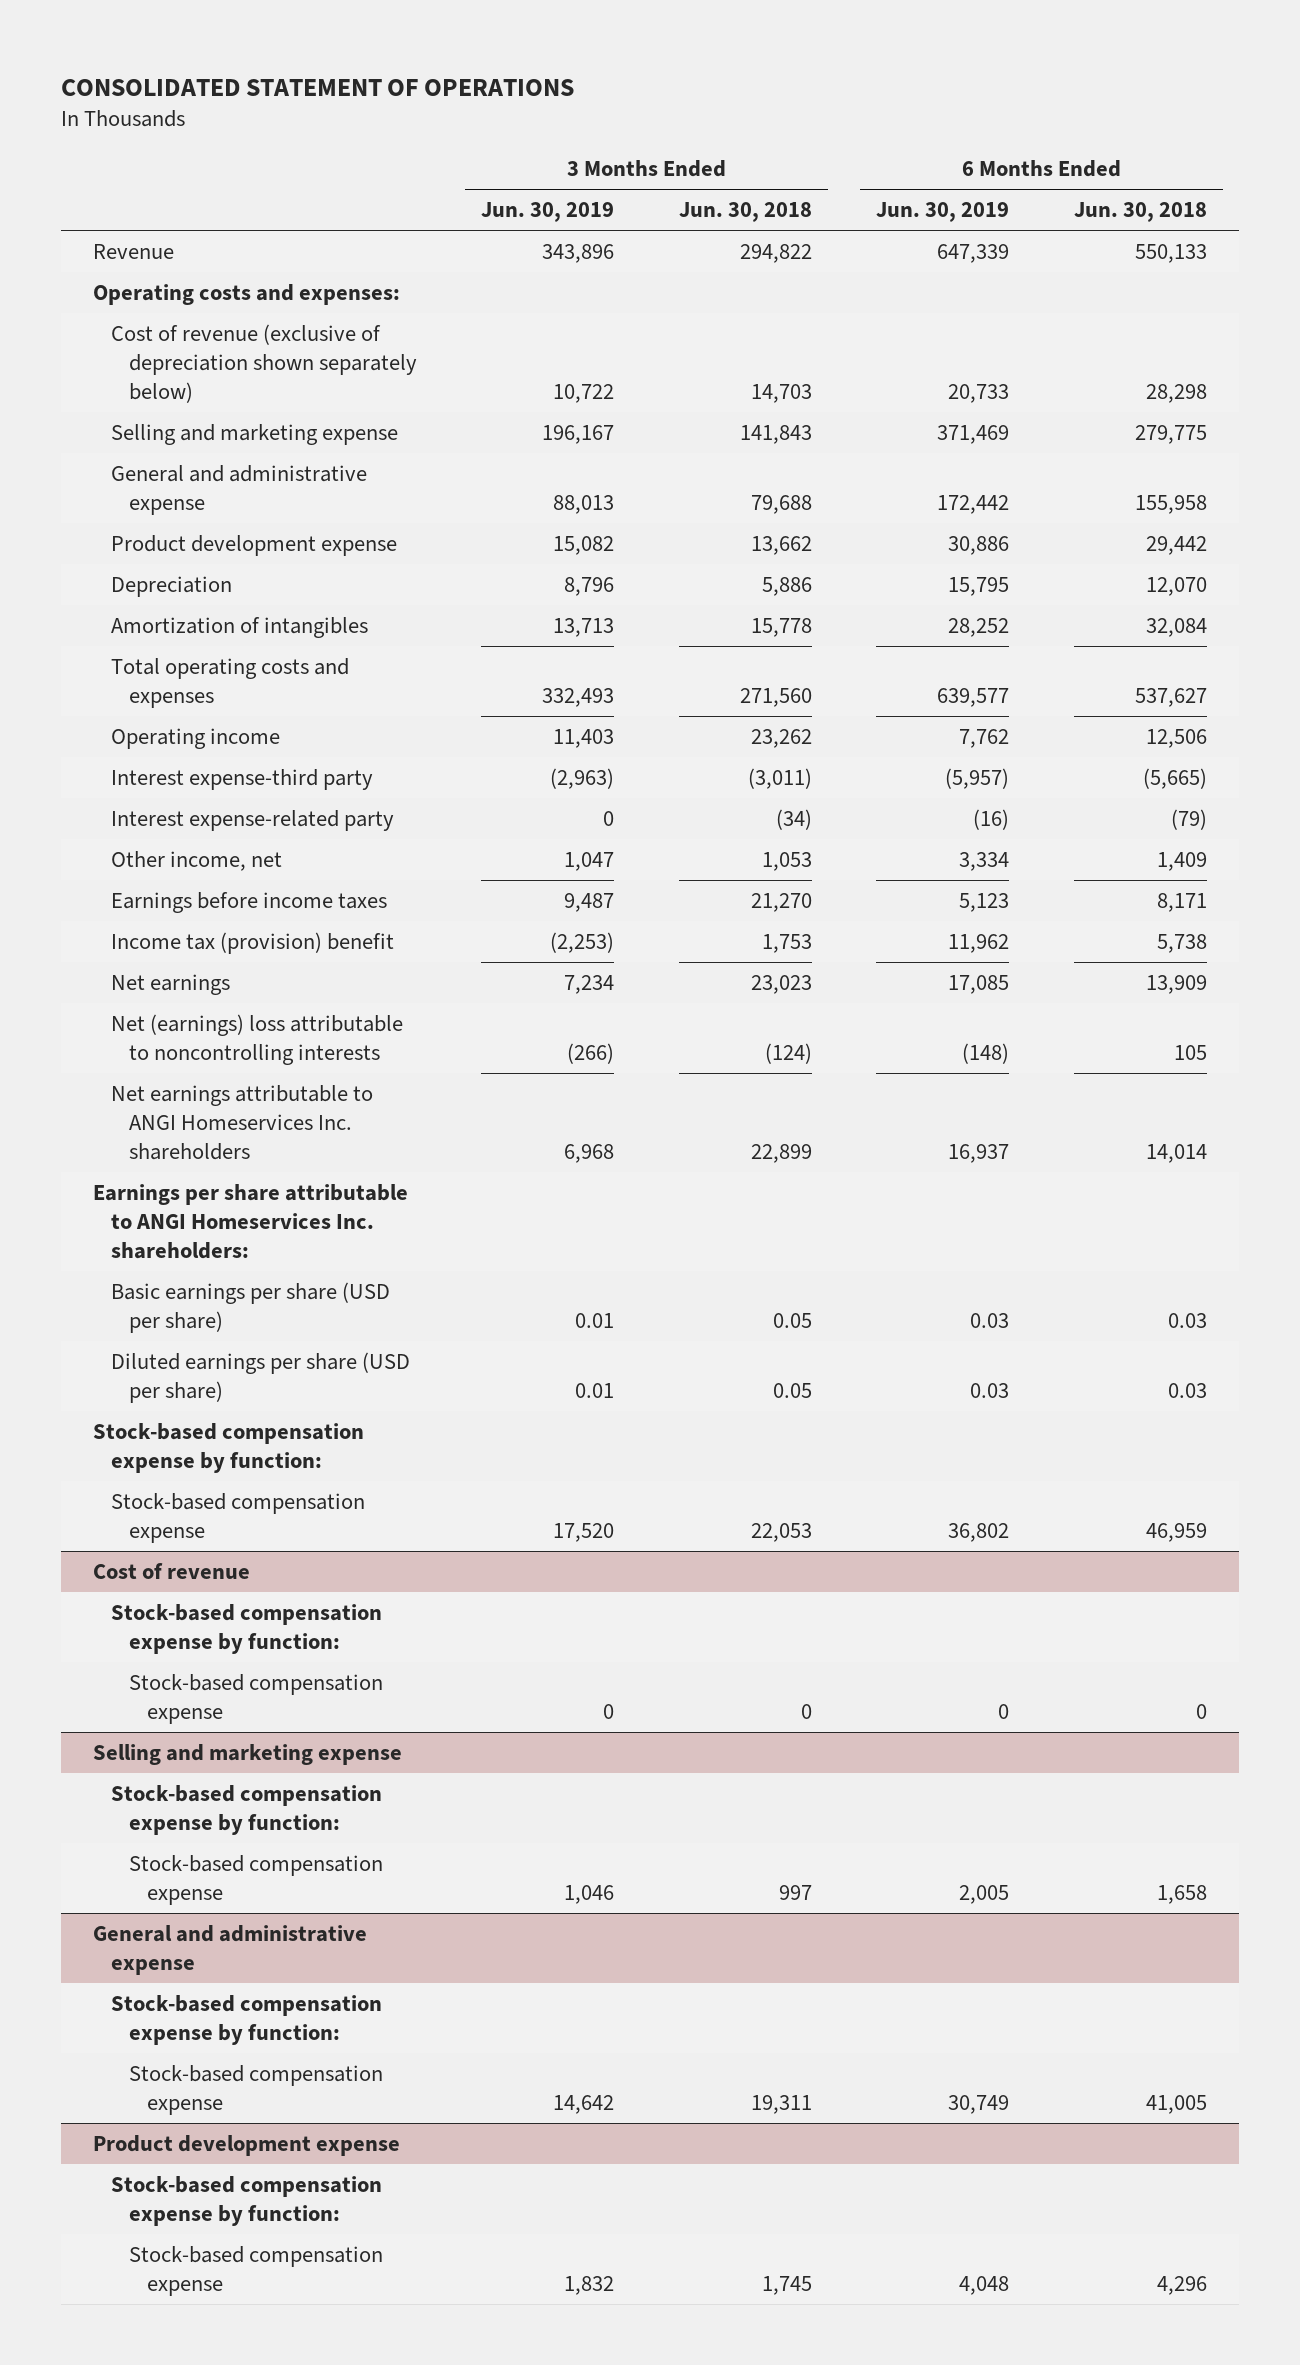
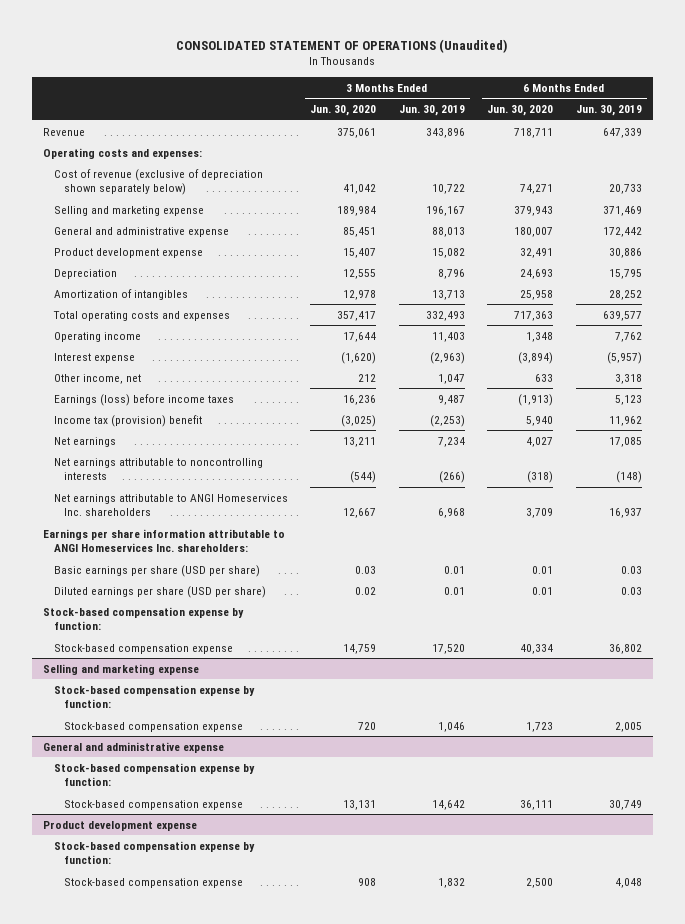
[60,78,574,96] CONSOLIDATED STATEMENT OF OPERATIONS -> [176,38,508,53] CONSOLIDATED STATEMENT OF OPERATIONS (Unaudited)
[678,202,812,223] Jun. 30, 2018 -> none
[1073,202,1207,223] Jun. 30, 2018 -> none
none -> [310,105,377,117] Jun. 30, 2020
none -> [487,105,554,117] Jun. 30, 2020
[110,809,394,831] Interest expense-related party -> none
[110,768,373,790] Interest expense-third party -> [53,352,135,363] Interest expense
[959,851,1010,871] 3,334 -> [614,373,642,384] 3,318
[110,891,387,913] Earnings before income taxes -> [53,393,234,406] Earnings (loss) before income taxes
[110,1013,403,1065] Net (earnings) loss attributable to noncontrolling interests -> [53,457,263,481] Net earnings attributable to noncontrolling interests
[93,1183,409,1259] Earnings per share attributable to ANGI Homeservices Inc. shareholders: -> [43,528,286,553] Earnings per share information attributable to ANGI Homeservices Inc. shareholders:
[93,1562,251,1579] Cost of revenue -> none
[110,1603,382,1654] Stock-based compensation expense by function: -> none
[128,1673,383,1724] Stock-based compensation expense -> none

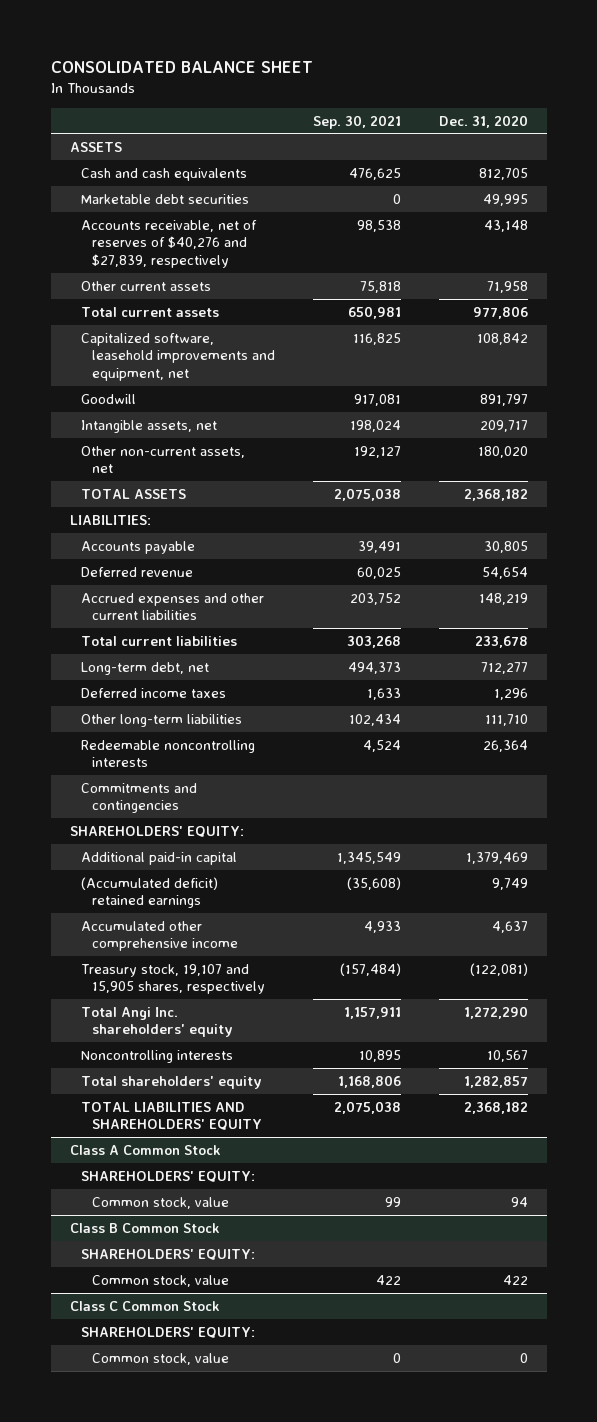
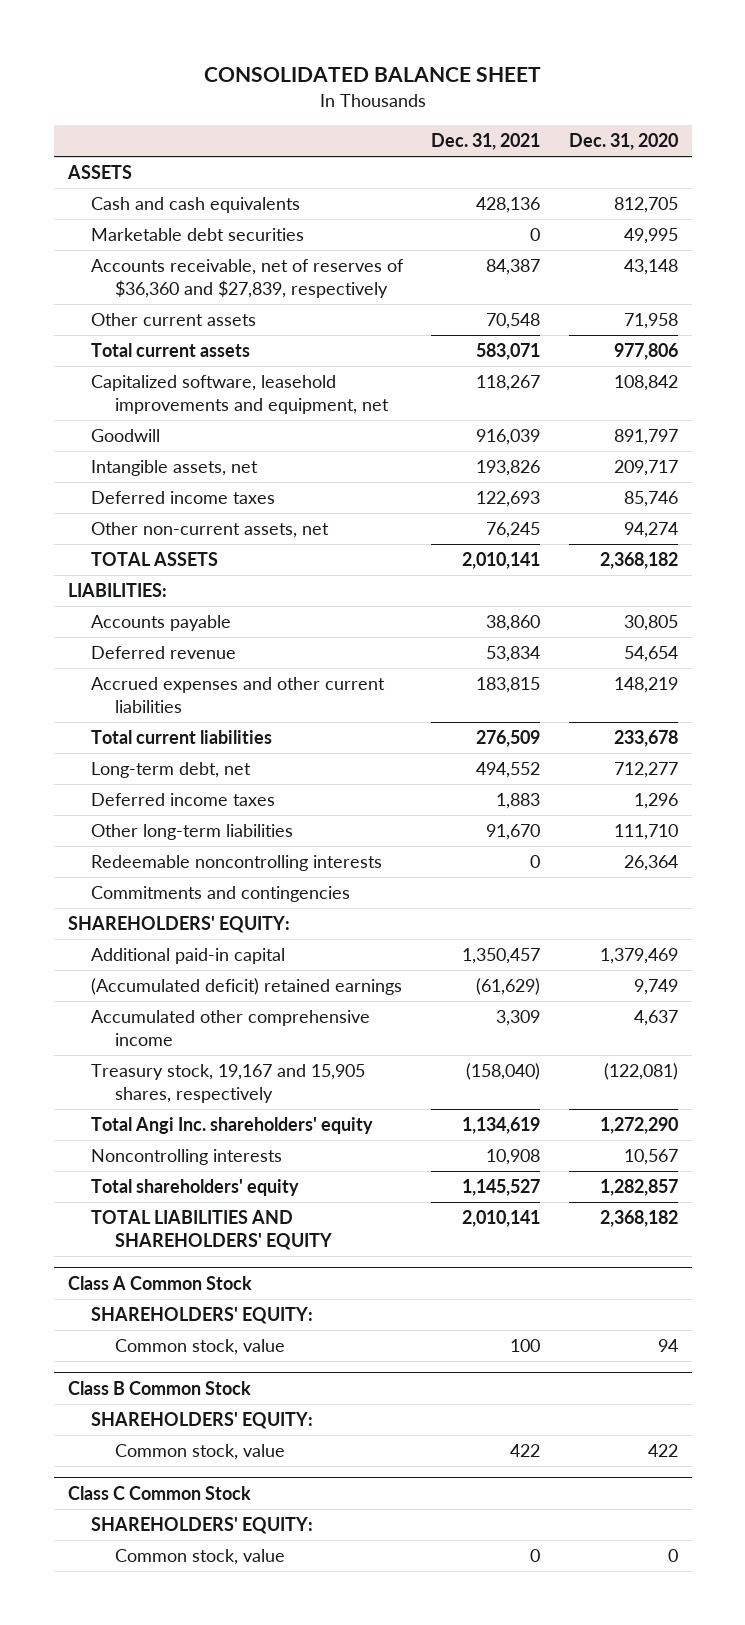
[312,114,401,129] Sep. 30, 2021 -> none
none -> [431,133,541,151] Dec. 31, 2021
[80,219,257,269] Accounts receivable, net of reserves of $40,276 and $27,839, respectively -> [91,259,405,298] Accounts receivable, net of reserves of $36,360 and $27,839, respectively
none -> [91,491,276,505] Deferred income taxes
[477,445,528,458] 180,020 -> [623,522,678,539] 94,274
[80,963,266,995] Treasury stock, 19,107 and 15,905 shares, respectively -> [91,1064,366,1103] Treasury stock, 19,167 and 15,905 shares, respectively

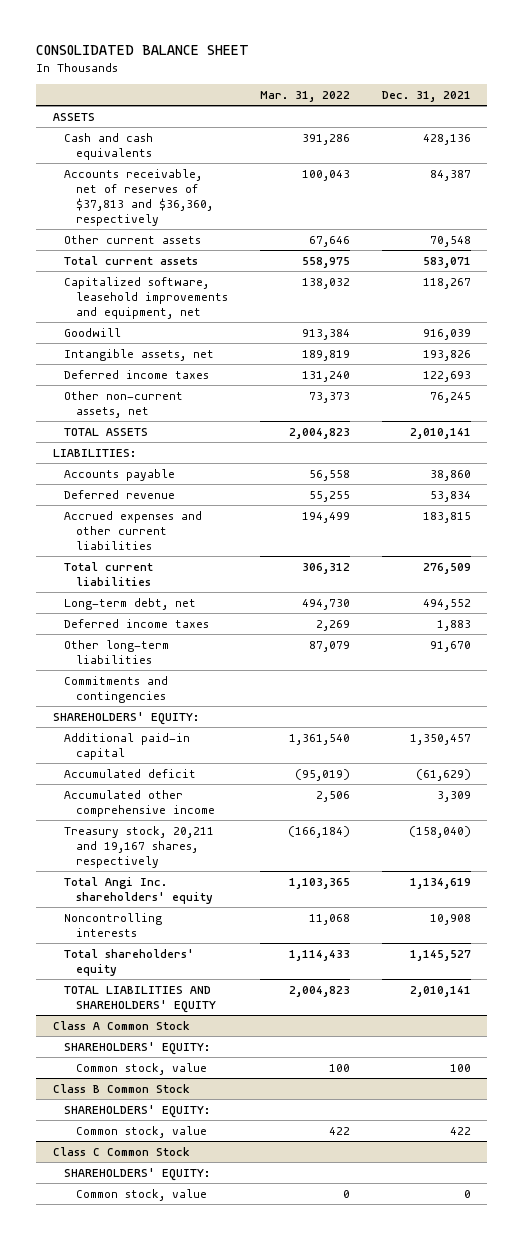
[568,133,678,151] Dec. 31, 2020 -> none
none -> [259,90,350,102] Mar. 31, 2022
[91,228,305,242] Marketable debt securities -> none
[91,259,405,298] Accounts receivable, net of reserves of $36,360 and $27,839, respectively -> [64,168,213,226] Accounts receivable, net of reserves of $37,813 and $36,360, respectively
[91,855,383,872] Redeemable noncontrolling interests -> none
[91,978,403,996] (Accumulated deficit) retained earnings -> [64,768,197,778] Accumulated deficit
[91,1064,366,1103] Treasury stock, 19,167 and 15,905 shares, respectively -> [64,825,215,868] Treasury stock, 20,211 and 19,167 shares, respectively

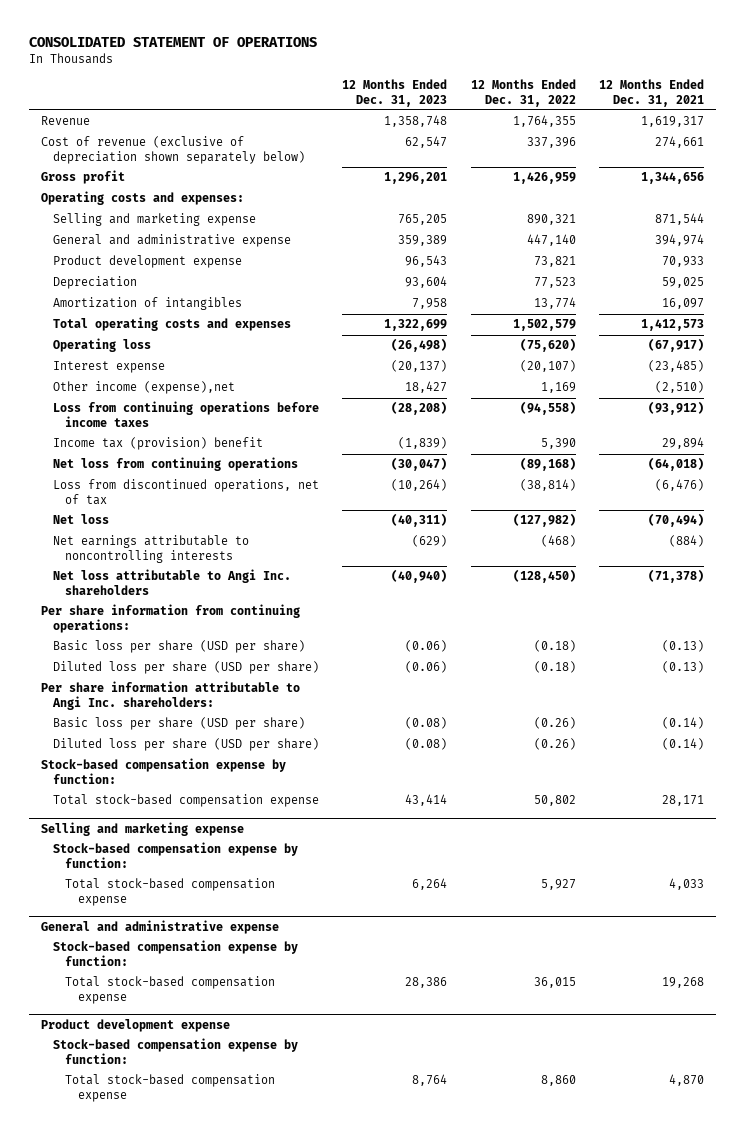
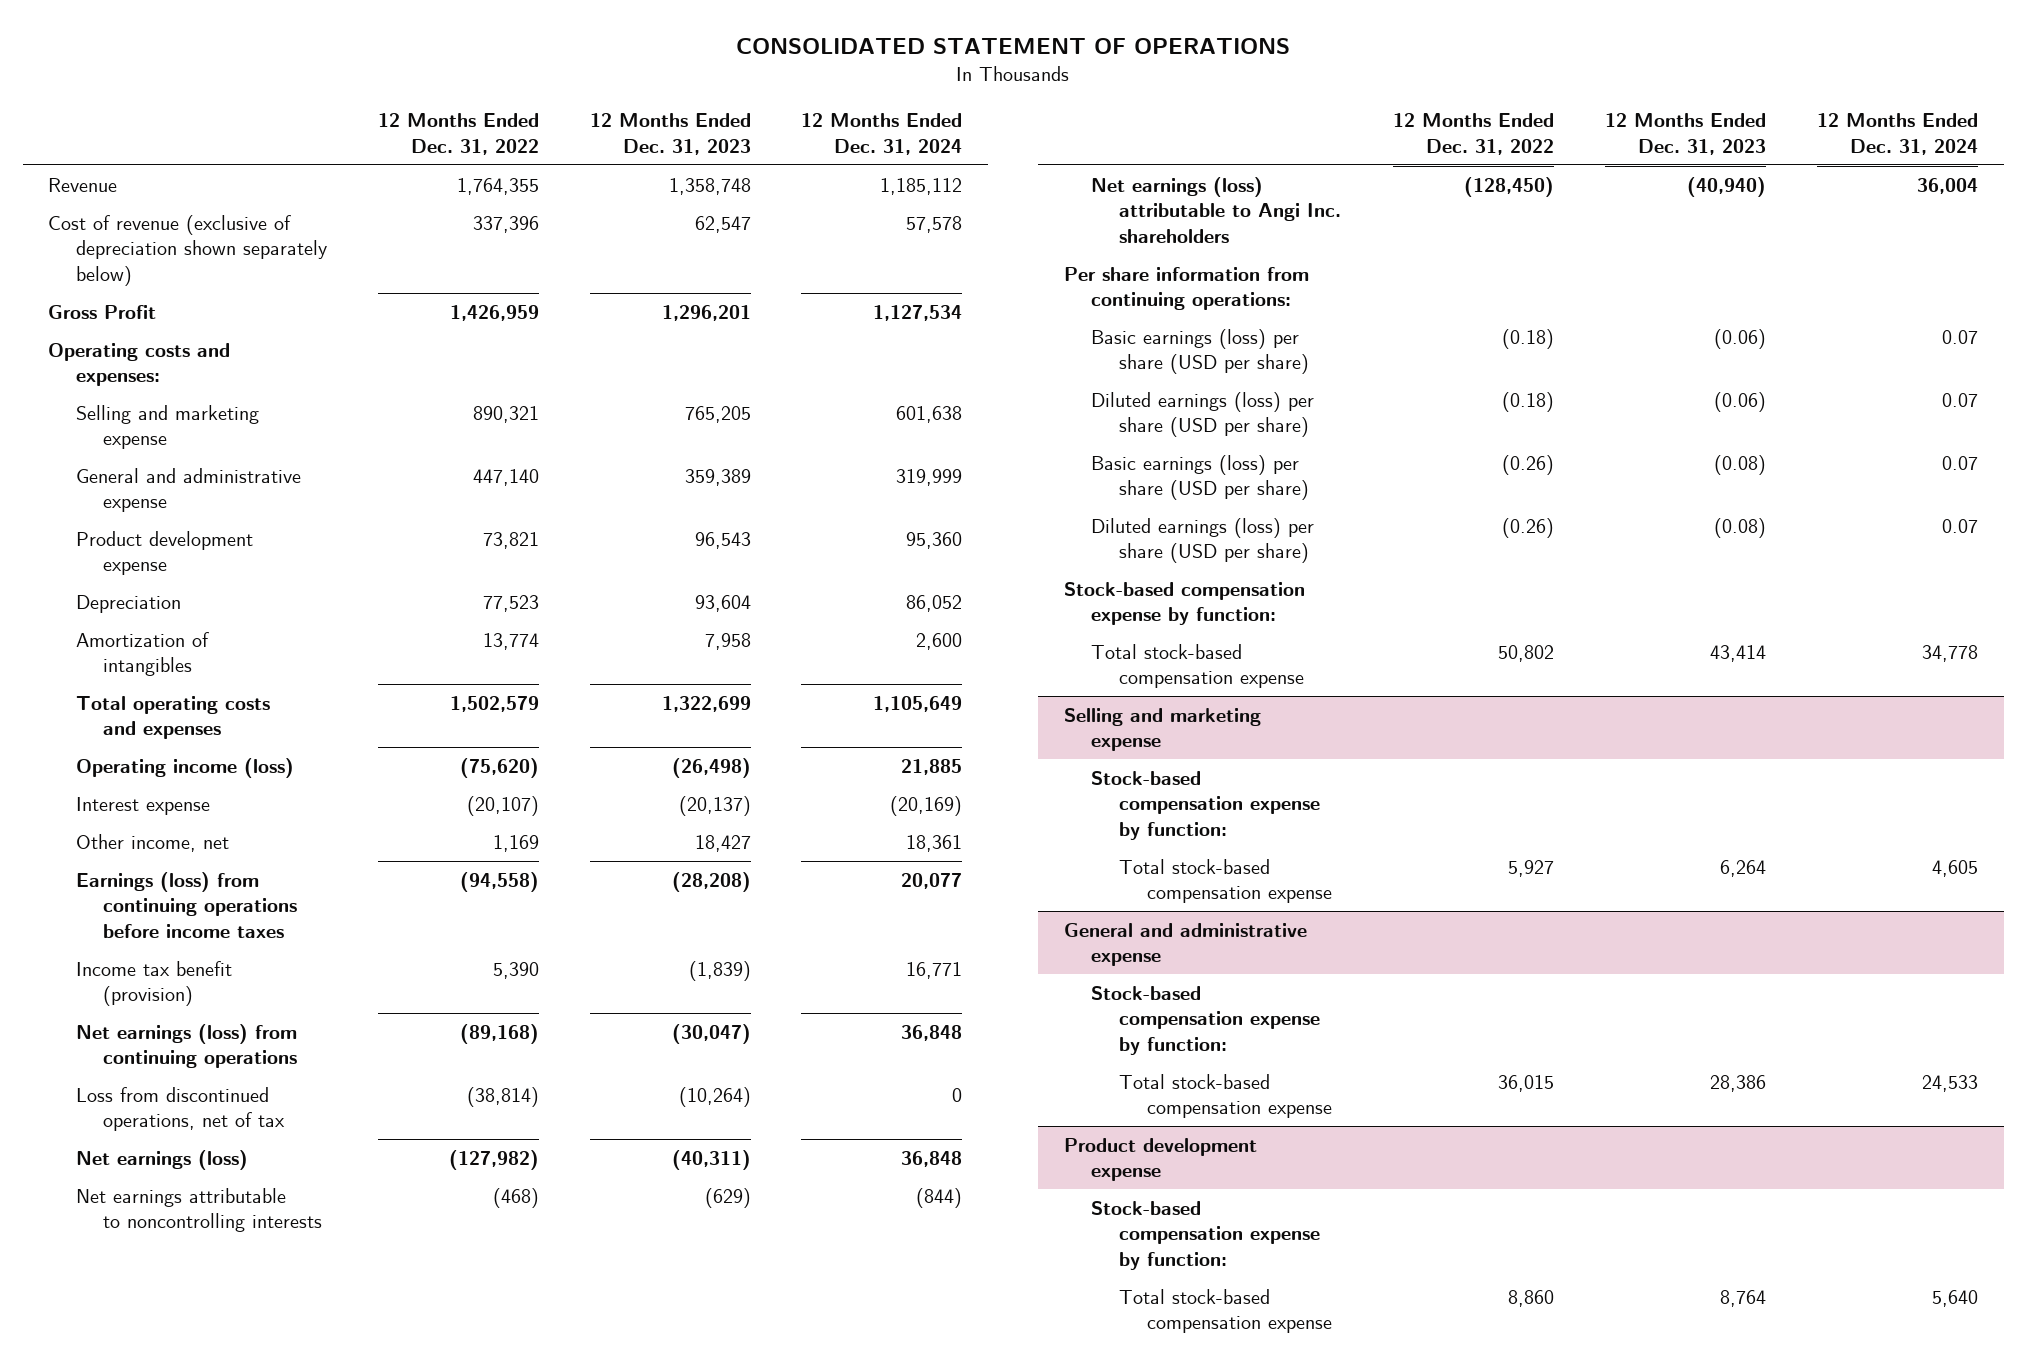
[599,79,705,107] 12 Months Ended Dec. 31, 2021 -> none
none -> [801,113,963,155] 12 Months Ended Dec. 31, 2024
[40,170,125,185] Gross profit -> [48,305,157,320] Gross Profit
[53,338,152,353] Operating loss -> [75,758,294,779] Operating income (loss)
[53,381,236,395] Other income (expense),net -> [75,834,229,853] Other income, net
[53,401,320,428] Loss from continuing operations before income taxes -> [75,872,298,938] Earnings (loss) from continuing operations before income taxes
[53,437,264,451] Income tax (provision) benefit -> [75,961,232,1007] Income tax benefit (provision)
[53,457,299,472] Net loss from continuing operations -> [75,1024,298,1069] Net earnings (loss) from continuing operations
[53,514,110,525] Net loss -> [75,1150,248,1171] Net earnings (loss)
[53,569,292,596] Net loss attributable to Angi Inc. shareholders -> [1091,177,1342,243] Net earnings (loss) attributable to Angi Inc. shareholders
[40,681,300,711] Per share information attributable to Angi Inc. shareholders: -> none
[53,640,306,654] Basic loss per share (USD per share) -> [1091,329,1310,375] Basic earnings (loss) per share (USD per share)
[53,661,320,675] Diluted loss per share (USD per share) -> [1091,392,1315,438] Diluted earnings (loss) per share (USD per share)
[53,717,306,731] Basic loss per share (USD per share) -> [1091,455,1310,501] Basic earnings (loss) per share (USD per share)
[53,738,320,752] Diluted loss per share (USD per share) -> [1091,518,1315,564] Diluted earnings (loss) per share (USD per share)

